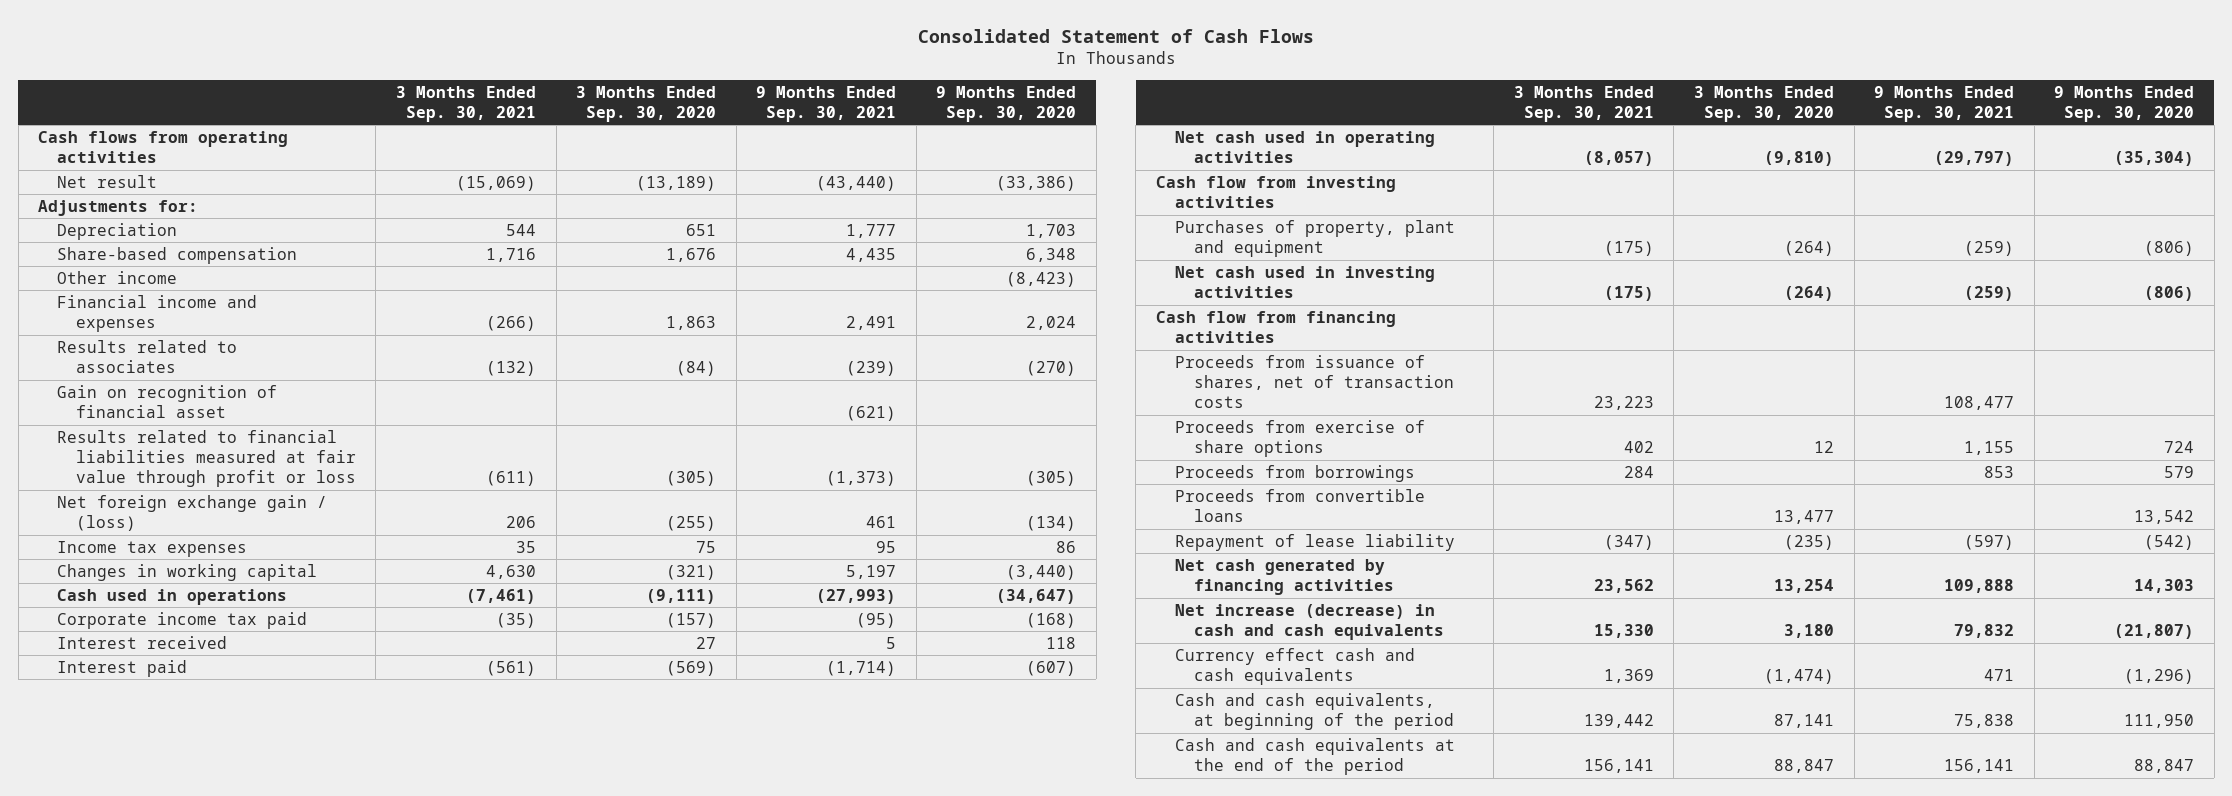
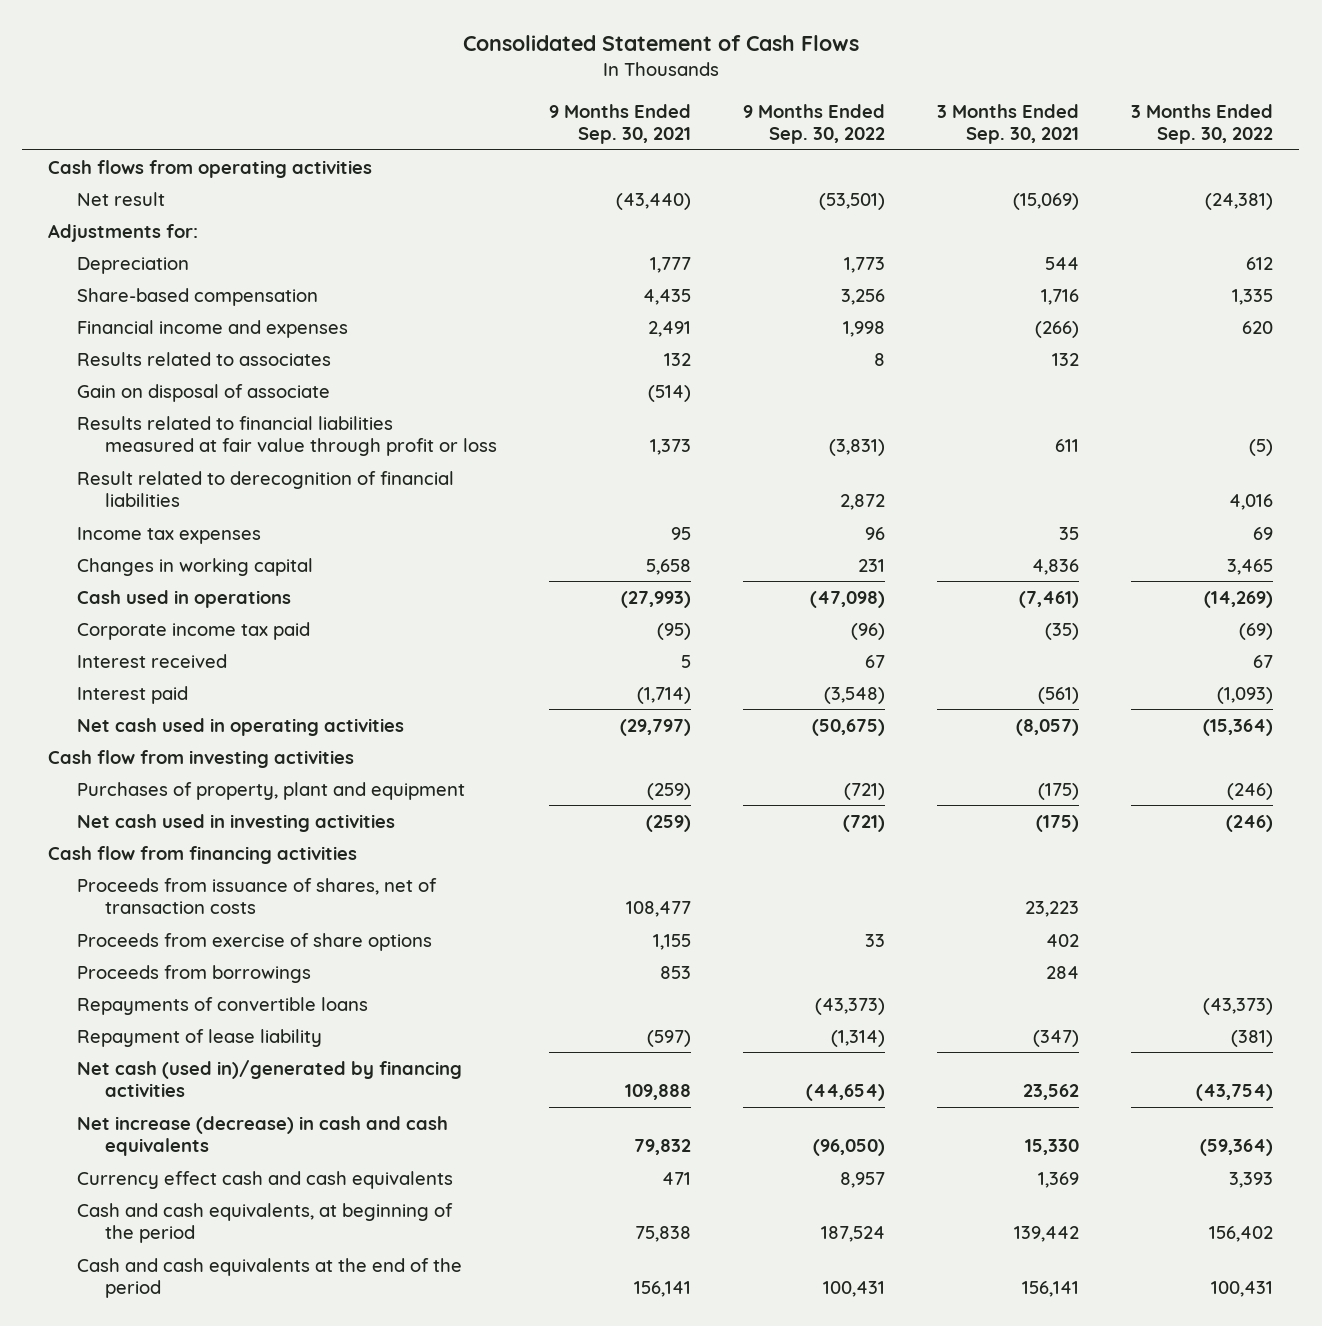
[576,85,717,122] 3 Months Ended Sep. 30, 2020 -> none
[936,85,1077,122] 9 Months Ended Sep. 30, 2020 -> none
none -> [743,103,886,145] 9 Months Ended Sep. 30, 2022
none -> [1131,103,1274,145] 3 Months Ended Sep. 30, 2022
[57,270,178,284] Other income -> none
[57,384,278,419] Gain on recognition of financial asset -> none
[57,494,328,532] Net foreign exchange gain / (loss) -> none
[486,361,537,377] (132) -> [1052,352,1080,366] 132
[846,361,897,377] (239) -> [664,352,692,366] 132
none -> [76,383,330,402] Gain on disposal of associate
[486,471,537,487] (611) -> [1055,439,1080,453] 611
[826,471,897,487] (1,373) -> [650,439,692,456] 1,373
none -> [76,470,454,508] Result related to derecognition of financial liabilities
[486,564,537,579] 4,630 -> [1032,558,1080,575] 4,836
[846,564,897,579] 5,197 -> [646,558,692,575] 5,658
[1174,488,1425,523] Proceeds from convertible loans -> none
none -> [76,996,368,1015] Repayments of convertible loans
[1174,558,1394,596] Net cash generated by financing activities -> [76,1059,462,1098] Net cash (used in)/generated by financing activities

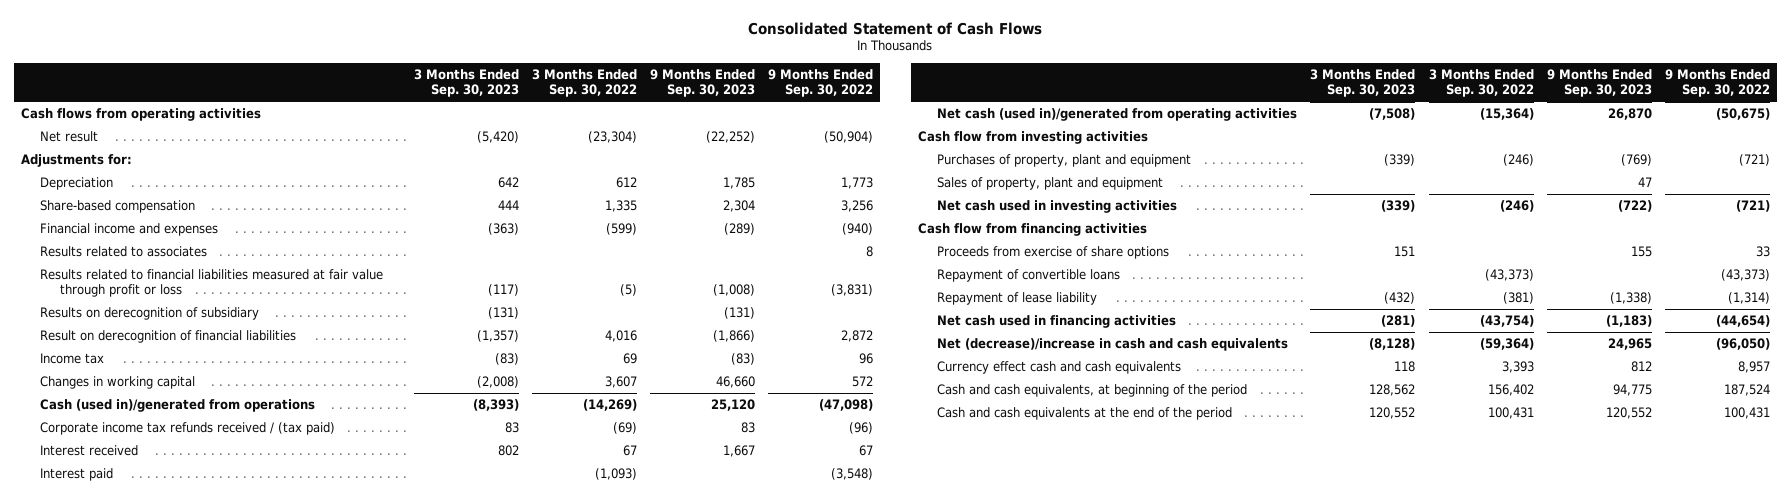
[549,103,692,145] 9 Months Ended Sep. 30, 2021 -> none
[937,103,1080,145] 3 Months Ended Sep. 30, 2021 -> none
none -> [413,68,519,98] 3 Months Ended Sep. 30, 2023
none -> [650,68,756,98] 9 Months Ended Sep. 30, 2023
[819,192,886,210] (53,501) -> [824,131,874,144] (50,904)
[1205,192,1274,210] (24,381) -> [587,131,637,144] (23,304)
[843,320,886,337] 1,998 -> [842,223,874,236] (940)
[1242,320,1274,334] 620 -> [605,223,637,236] (599)
[76,383,330,402] Gain on disposal of associate -> none
none -> [40,307,260,321] Results on derecognition of subsidiary
[76,470,454,508] Result related to derecognition of financial liabilities -> [40,330,297,344] Result on derecognition of financial liabilities
[76,526,261,544] Income tax expenses -> [40,353,105,365] Income tax
[858,558,886,572] 231 -> [852,376,874,388] 572
[1227,558,1274,575] 3,465 -> [604,376,637,389] 3,607
[76,589,291,608] Cash used in operations -> [40,399,316,413] Cash (used in)/generated from operations
[76,621,310,640] Corporate income tax paid -> [40,422,336,436] Corporate income tax refunds received / (tax paid)
[76,717,404,736] Net cash used in operating activities -> [937,108,1298,122] Net cash (used in)/generated from operating activities
none -> [937,177,1164,191] Sales of property, plant and equipment
[76,877,437,915] Proceeds from issuance of shares, net of transaction costs -> none
[76,964,311,983] Proceeds from borrowings -> none
[76,996,368,1015] Repayments of convertible loans -> [937,269,1121,283] Repayment of convertible loans
[76,1059,462,1098] Net cash (used in)/generated by financing activities -> [937,315,1177,329] Net cash used in financing activities
[76,1115,448,1157] Net increase (decrease) in cash and cash equivalents -> [937,338,1289,352] Net (decrease)/increase in cash and cash equivalents

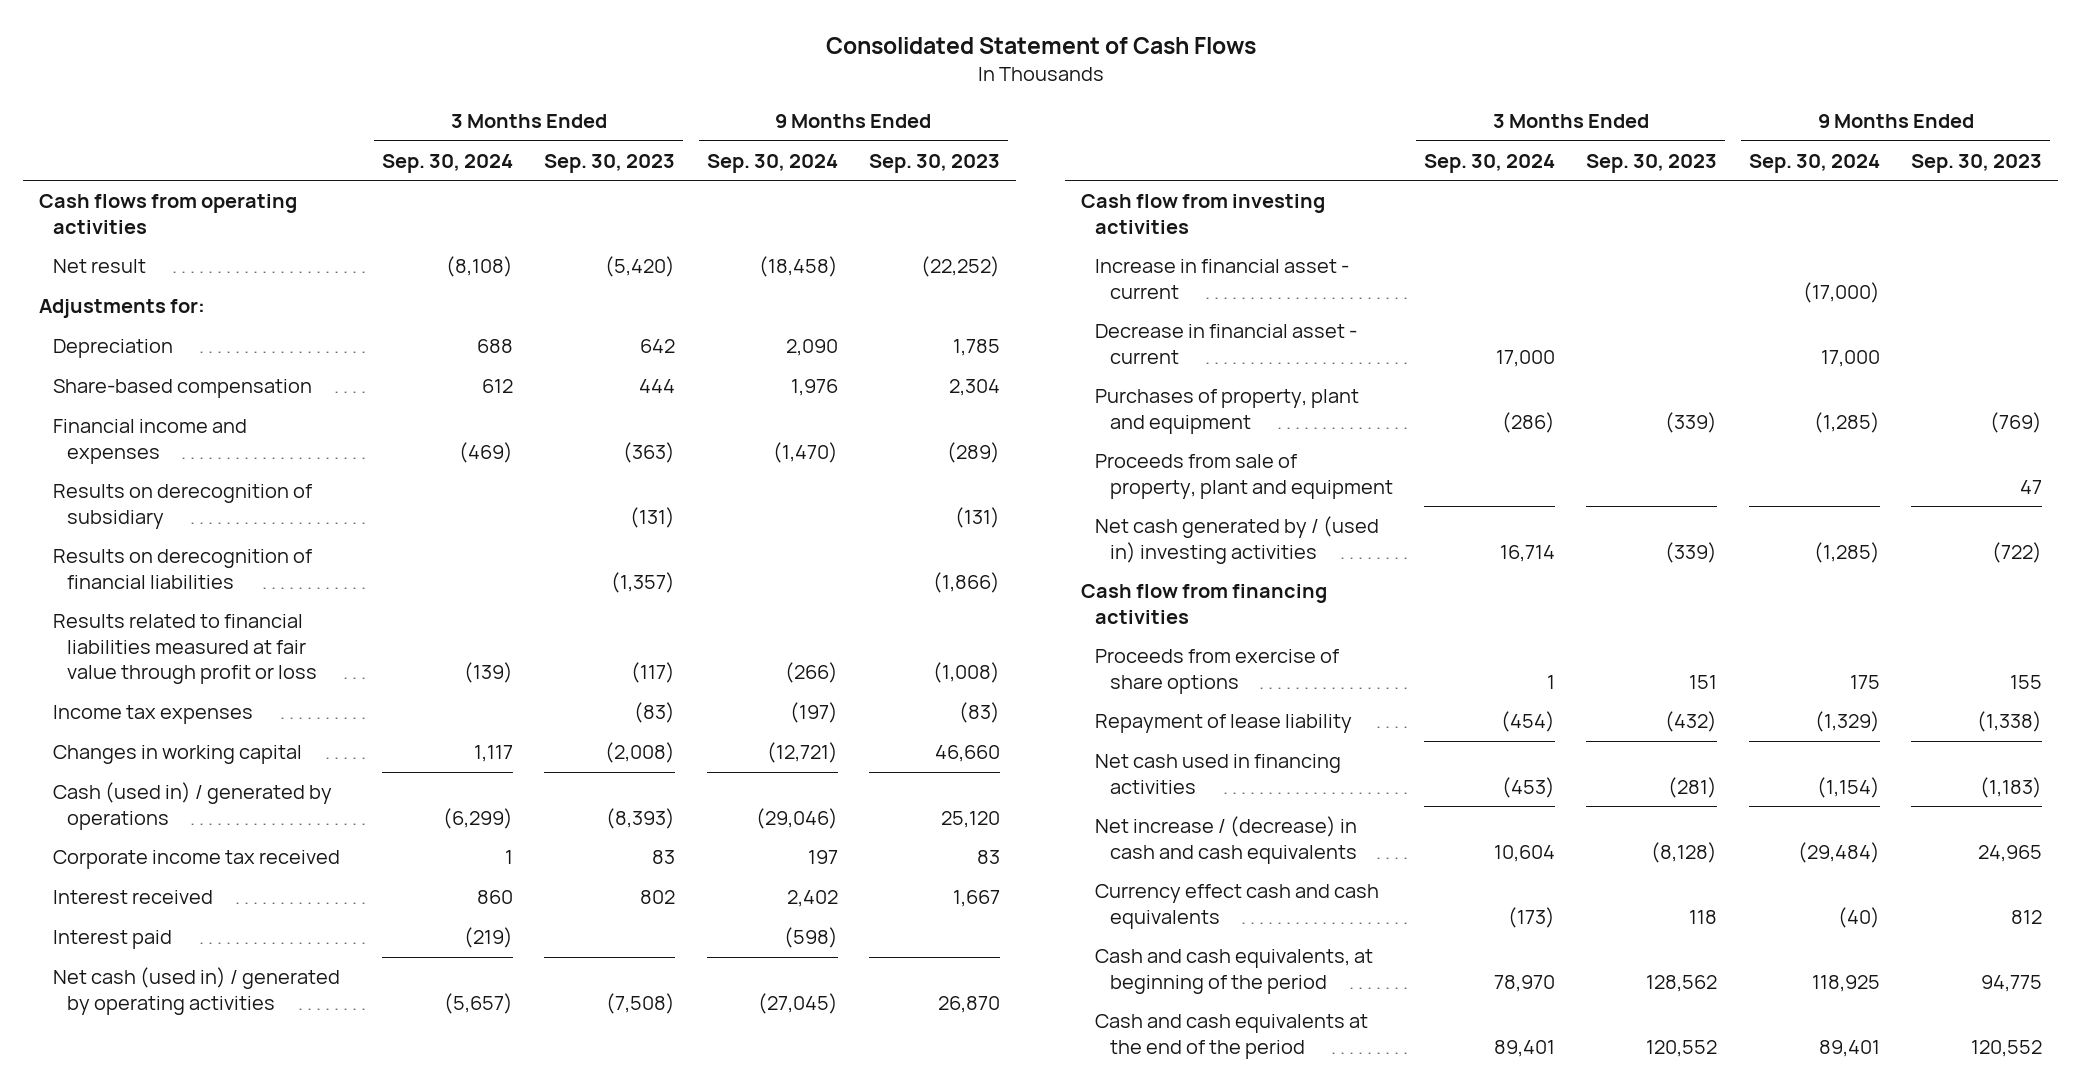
[531,68,637,98] 3 Months Ended Sep. 30, 2022 -> none
[768,68,874,98] 9 Months Ended Sep. 30, 2022 -> none
none -> [381,153,513,173] Sep. 30, 2024
none -> [706,153,838,173] Sep. 30, 2024
[40,246,208,258] Results related to associates -> none
[40,330,297,344] Result on derecognition of financial liabilities -> [53,549,313,589] Results on derecognition of financial liabilities
[40,269,384,298] Results related to financial liabilities measured at fair value through profit or loss -> [53,614,318,685] Results related to financial liabilities measured at fair value through profit or loss
[40,353,105,365] Income tax -> [53,705,254,725] Income tax expenses
[40,399,316,413] Cash (used in)/generated from operations -> [53,782,333,830] Cash (used in) / generated by operations
[40,422,336,436] Corporate income tax refunds received / (tax paid) -> [53,850,341,870] Corporate income tax received
[937,108,1298,122] Net cash (used in)/generated from operating activities -> [53,967,341,1015] Net cash (used in) / generated by operating activities
none -> [1095,259,1350,299] Increase in financial asset - current
none -> [1095,324,1358,364] Decrease in financial asset - current
[937,177,1164,191] Sales of property, plant and equipment -> [1095,454,1393,499] Proceeds from sale of property, plant and equipment
[937,200,1178,214] Net cash used in investing activities -> [1095,516,1380,564] Net cash generated by / (used in) investing activities
[937,269,1121,283] Repayment of convertible loans -> none
[937,338,1289,352] Net (decrease)/increase in cash and cash equivalents -> [1095,816,1358,864] Net increase / (decrease) in cash and cash equivalents

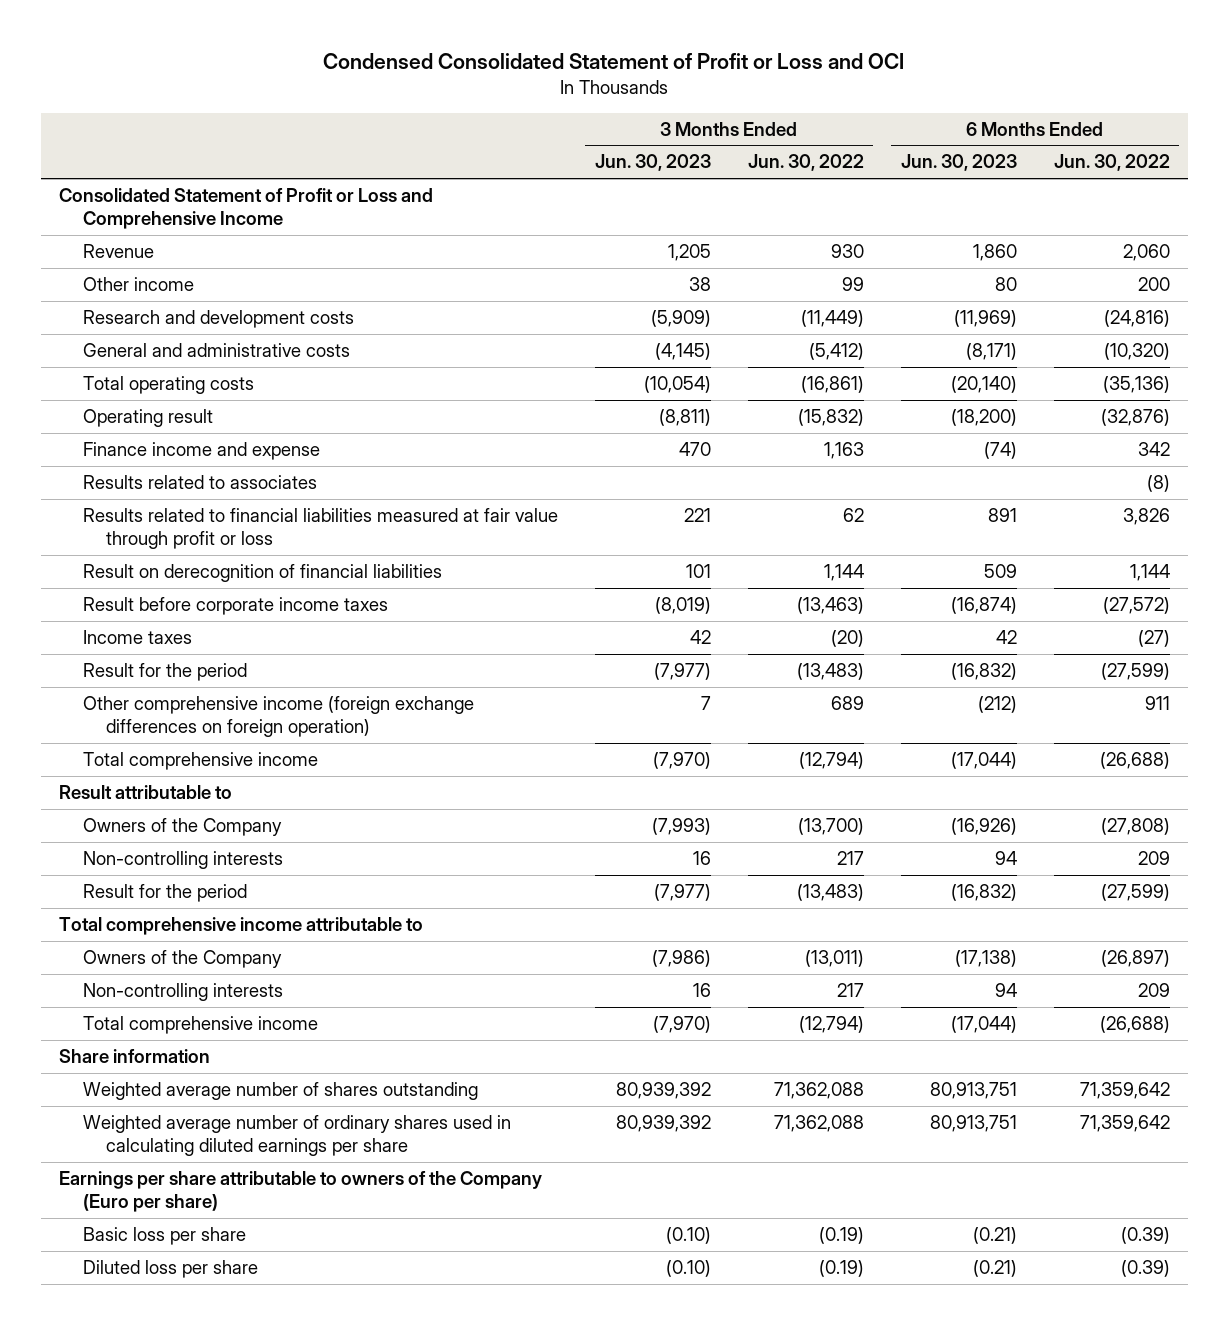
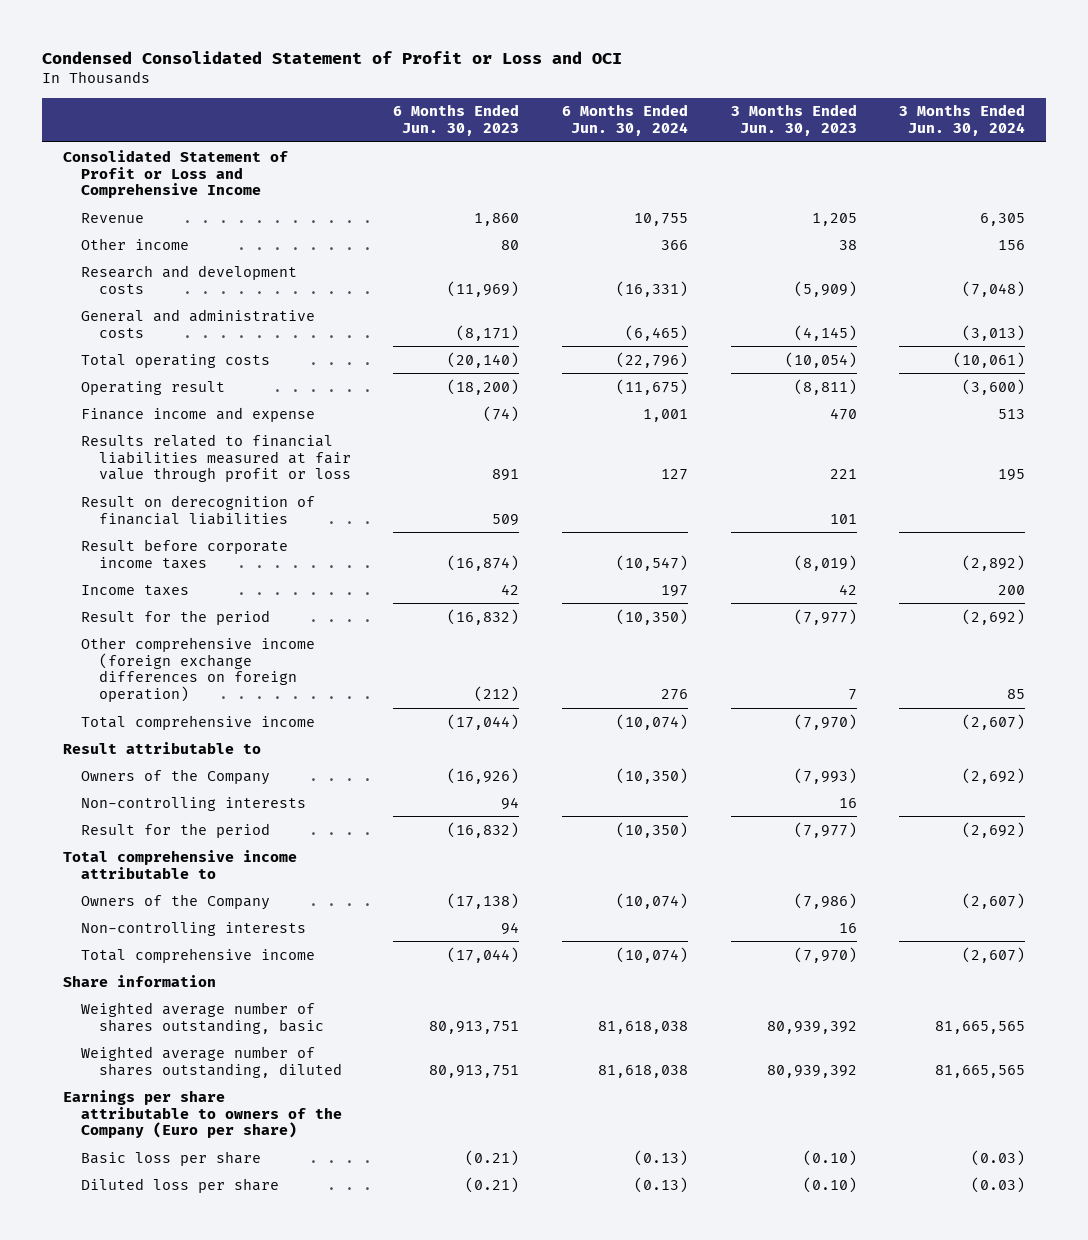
[747,154,864,172] Jun. 30, 2022 -> none
[1053,154,1170,172] Jun. 30, 2022 -> none
none -> [562,104,689,137] 6 Months Ended Jun. 30, 2024
none -> [899,104,1026,137] 3 Months Ended Jun. 30, 2024
[82,475,317,490] Results related to associates -> none
[82,1082,478,1101] Weighted average number of shares outstanding -> [81,1001,324,1034] Weighted average number of shares outstanding, basic
[82,1115,511,1156] Weighted average number of ordinary shares used in calculating diluted earnings per share -> [81,1045,342,1078] Weighted average number of shares outstanding, diluted

